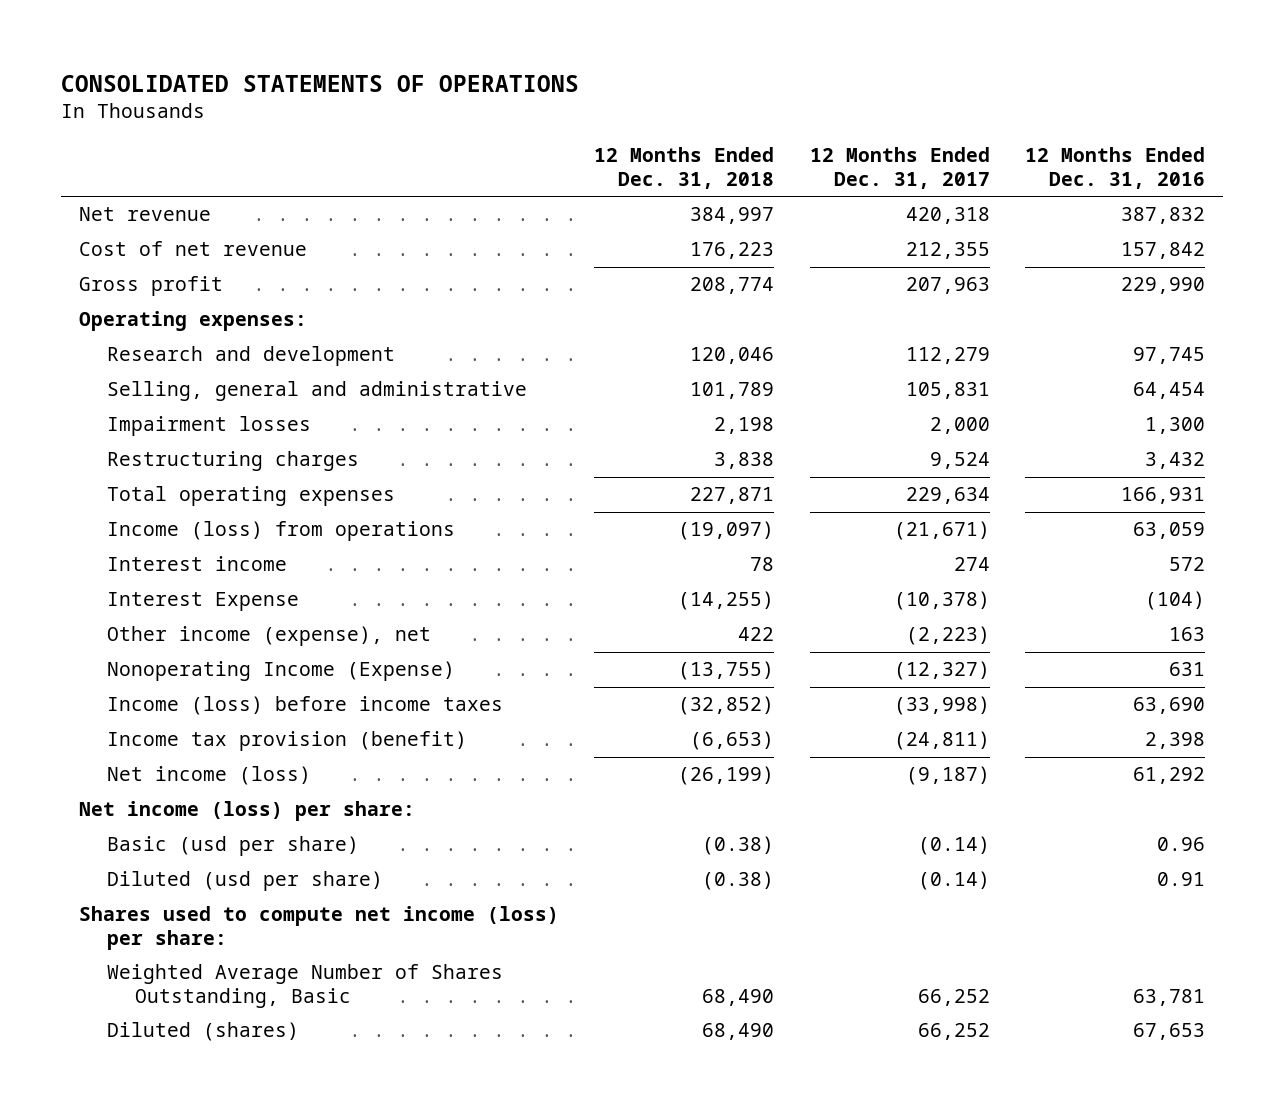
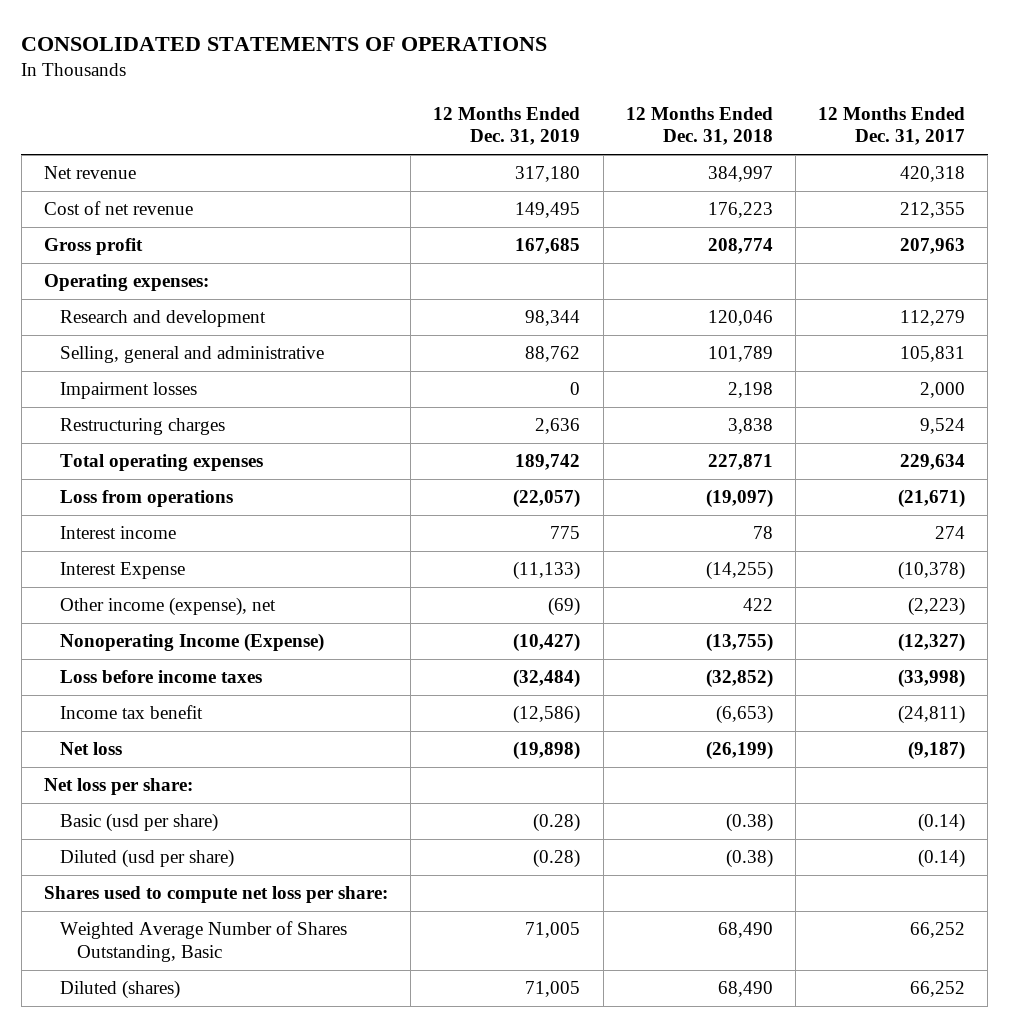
[1025,147,1206,190] 12 Months Ended Dec. 31, 2016 -> none
none -> [433,106,581,146] 12 Months Ended Dec. 31, 2019
[106,521,455,542] Income (loss) from operations -> [60,490,234,508] Loss from operations
[106,696,503,716] Income (loss) before income taxes -> [60,670,263,684] Loss before income taxes
[106,731,467,752] Income tax provision (benefit) -> [60,705,204,720] Income tax benefit
[106,766,311,786] Net income (loss) -> [60,742,123,756] Net loss
[78,801,415,822] Net income (loss) per share: -> [44,778,194,796] Net loss per share:
[78,906,559,950] Shares used to compute net income (loss) per share: -> [44,886,389,904] Shares used to compute net loss per share:

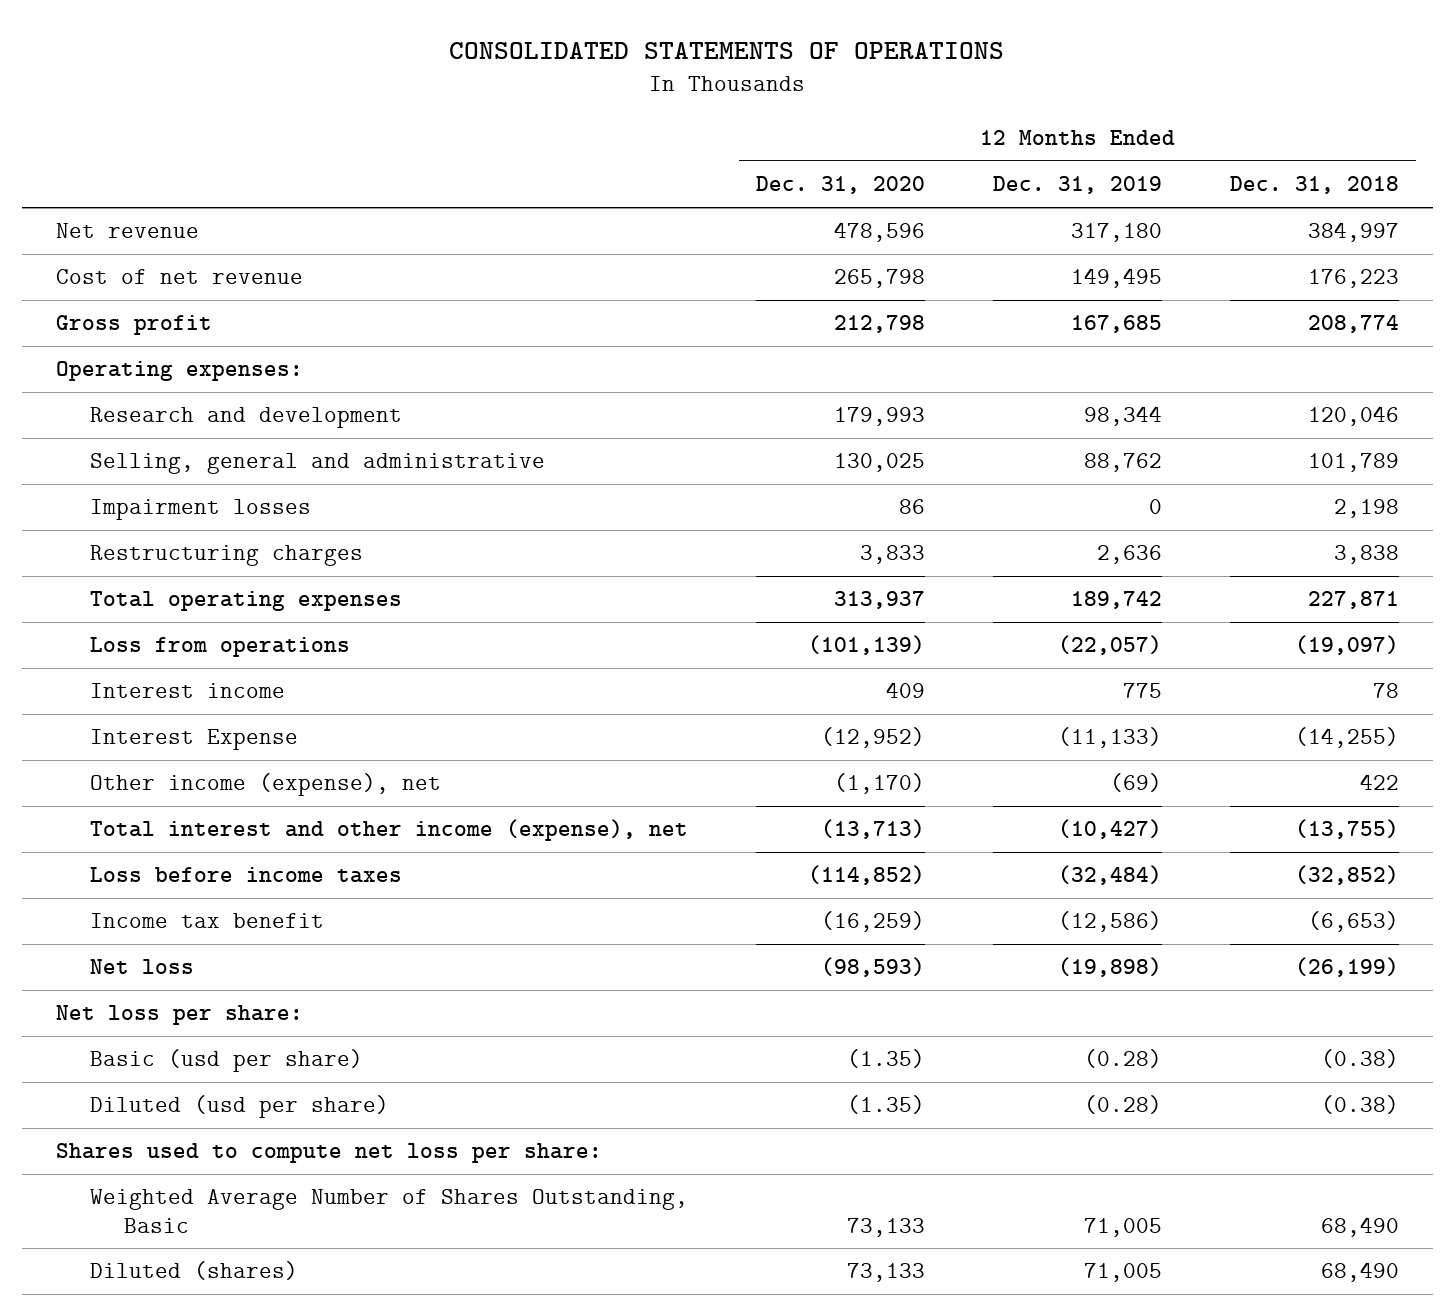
[818,106,966,146] 12 Months Ended Dec. 31, 2017 -> none
none -> [756,176,926,195] Dec. 31, 2020
[60,633,325,653] Nonoperating Income (Expense) -> [90,819,689,842] Total interest and other income (expense), net

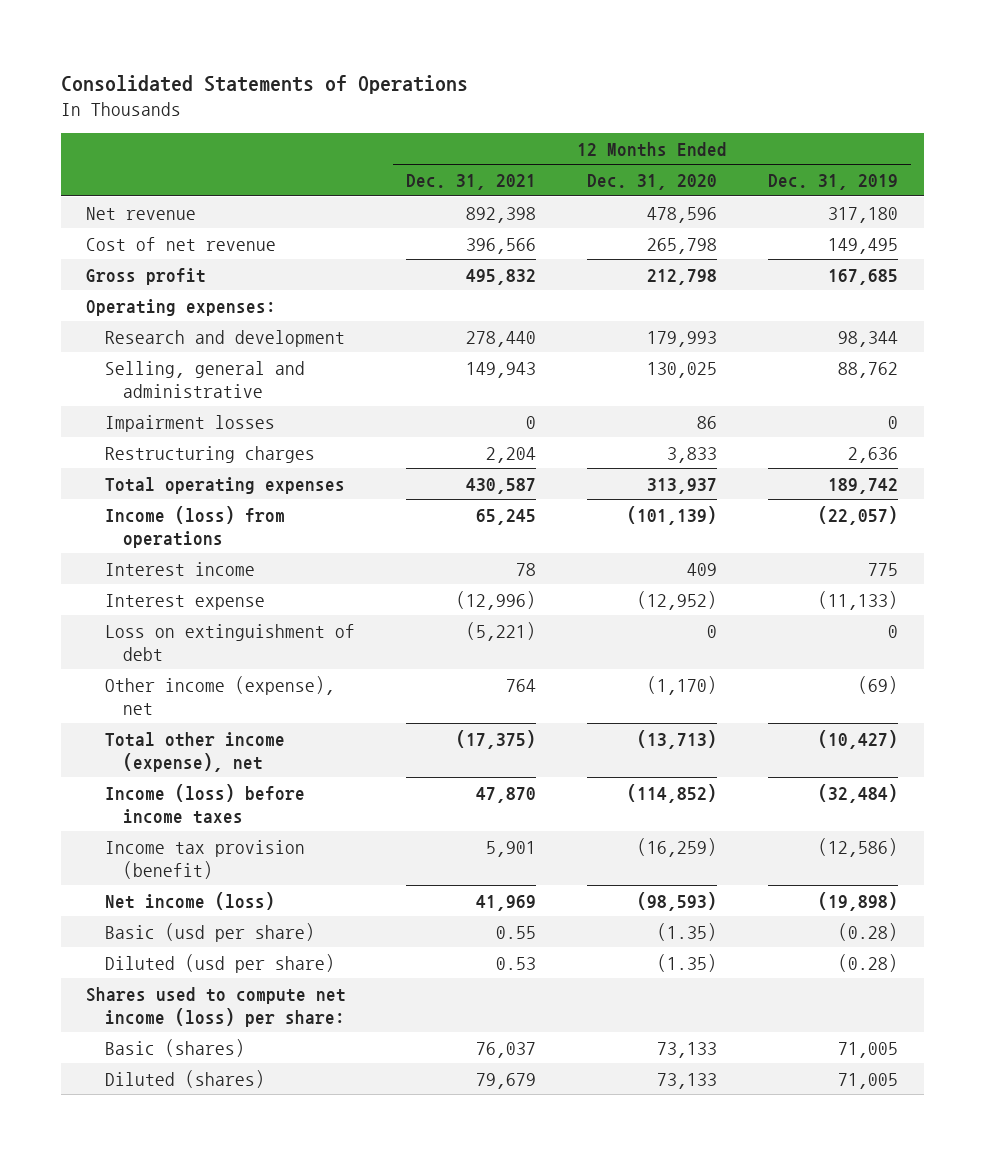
[449,41,1005,59] CONSOLIDATED STATEMENTS OF OPERATIONS -> [60,74,468,94] Consolidated Statements of Operations
[1230,176,1400,195] Dec. 31, 2018 -> none
none -> [405,173,536,190] Dec. 31, 2021
[90,637,351,658] Loss from operations -> [104,505,285,548] Income (loss) from operations
[90,729,299,751] Interest Expense -> [104,593,265,610] Interest expense
none -> [104,623,355,661] Loss on extinguishment of debt
[55,1005,303,1026] Net loss per share: -> none
[90,819,689,842] Total interest and other income (expense), net -> [104,731,285,772] Total other income (expense), net
[90,867,403,884] Loss before income taxes -> [104,783,305,824] Income (loss) before income taxes
[90,913,325,929] Income tax benefit -> [104,839,305,879] Income tax provision (benefit)
[90,959,195,975] Net loss -> [104,891,275,910] Net income (loss)
[55,1143,602,1164] Shares used to compute net loss per share: -> [86,986,347,1027] Shares used to compute net income (loss) per share:
[90,1189,689,1233] Weighted Average Number of Shares Outstanding, Basic -> [104,1038,245,1057] Basic (shares)

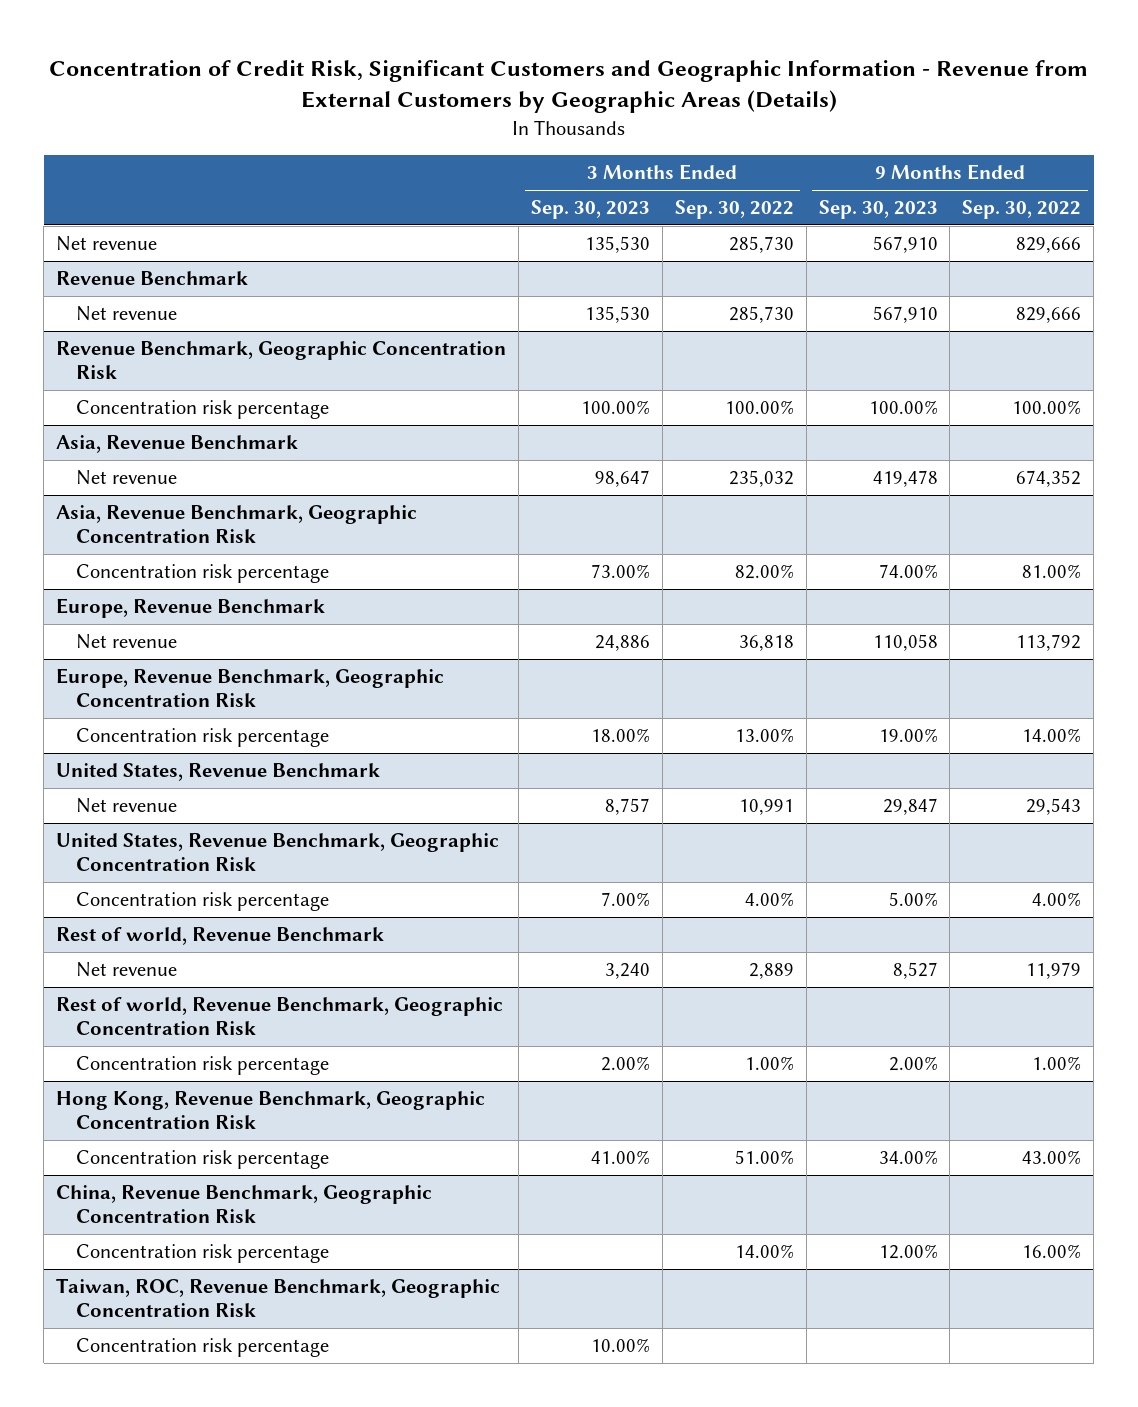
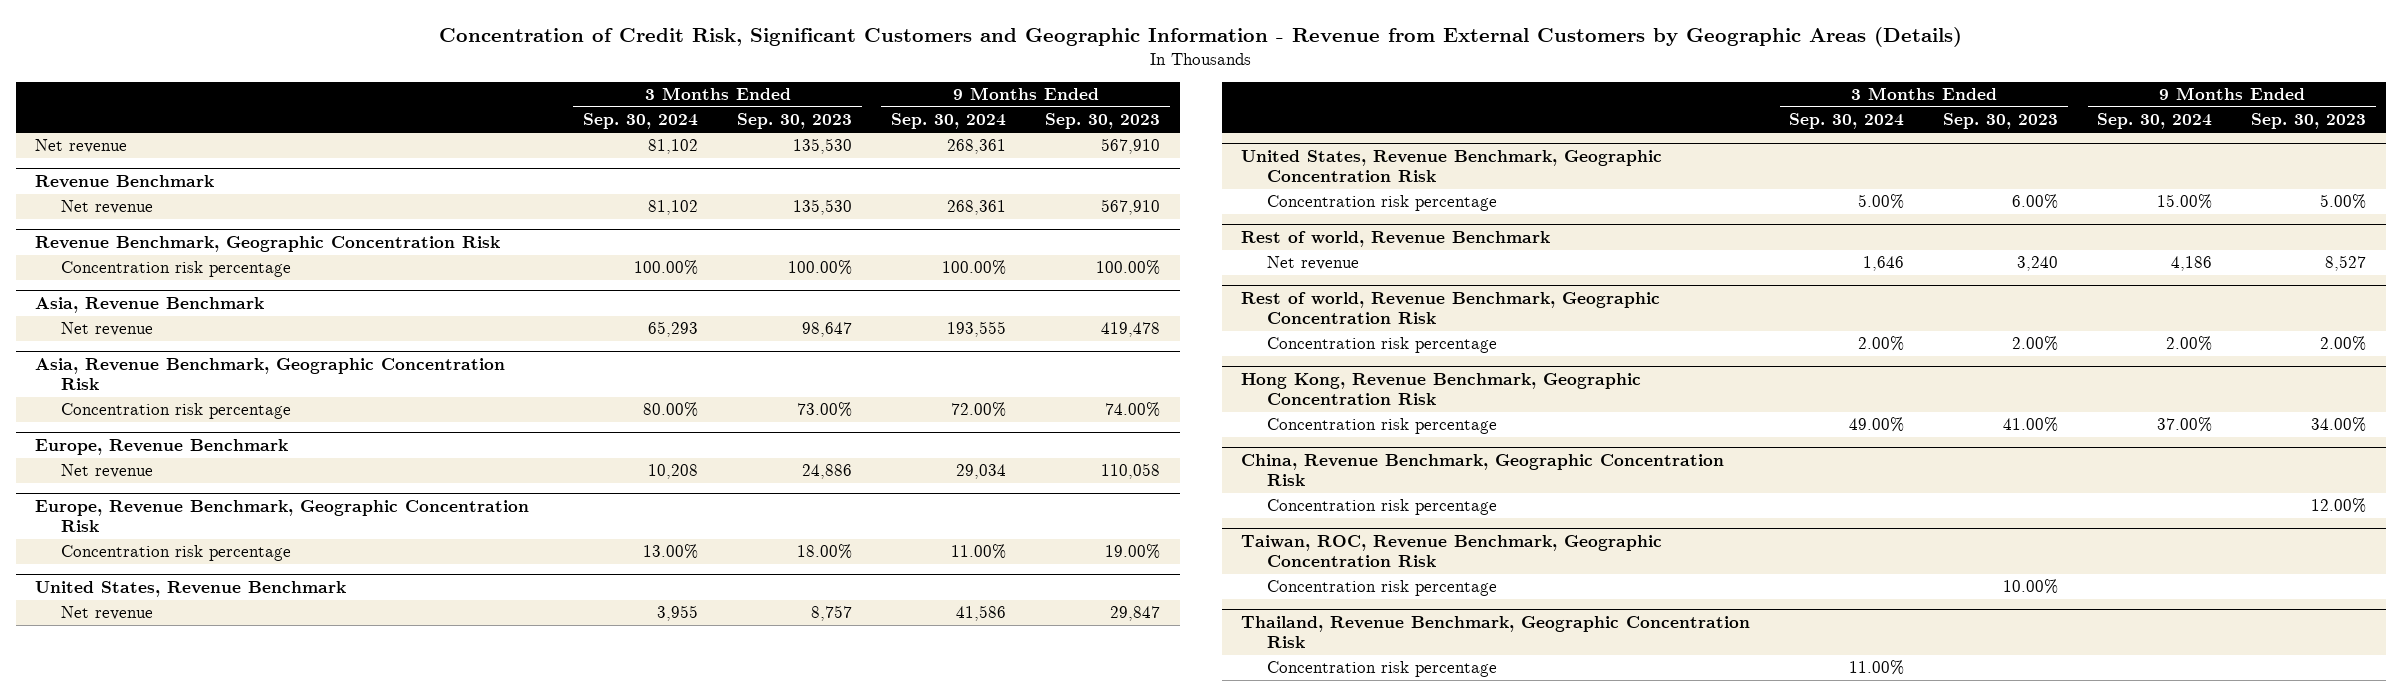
[674,199,794,219] Sep. 30, 2022 -> none
[962,199,1082,219] Sep. 30, 2022 -> none
none -> [583,113,699,130] Sep. 30, 2024
none -> [891,113,1007,130] Sep. 30, 2024
[601,891,651,906] 7.00% -> [2012,194,2059,210] 6.00%
none -> [1241,615,1751,649] Thailand, Revenue Benchmark, Geographic Concentration Risk
none -> [1267,661,1498,678] Concentration risk percentage

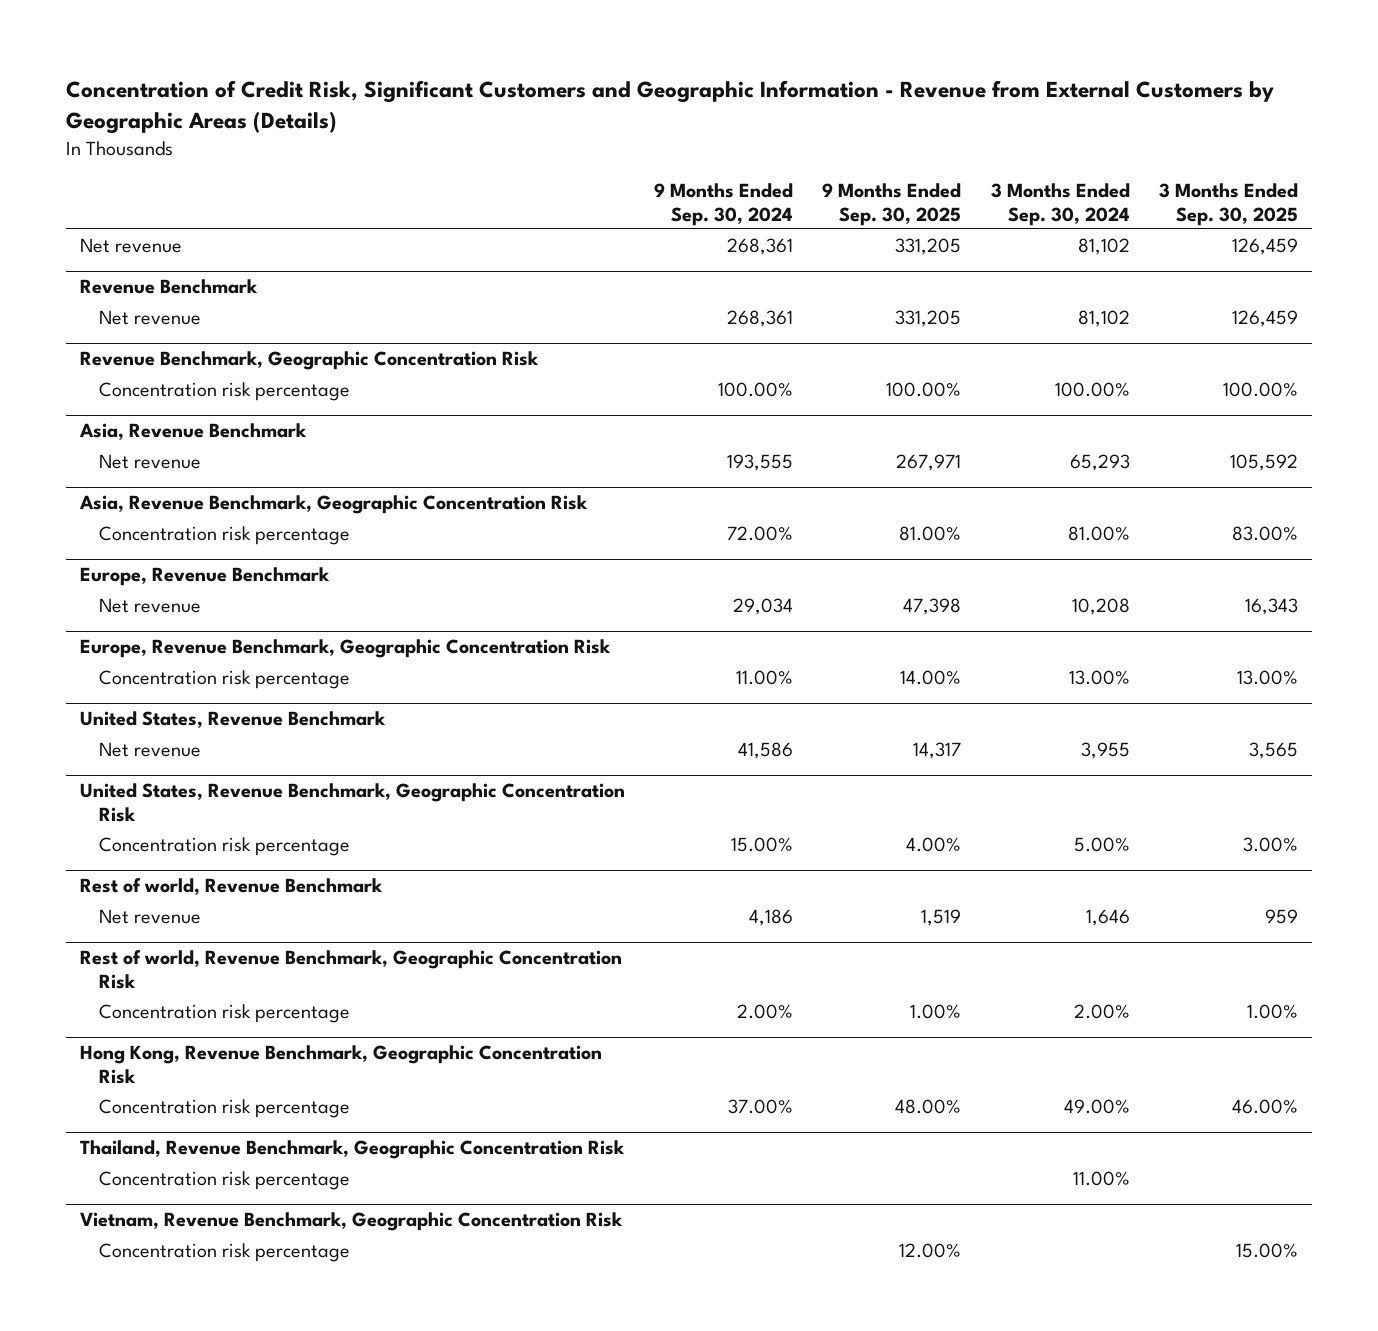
[737,113,853,130] Sep. 30, 2023 -> none
[1045,113,1161,130] Sep. 30, 2023 -> none
none -> [822,183,962,226] 9 Months Ended Sep. 30, 2025
none -> [1158,183,1298,226] 3 Months Ended Sep. 30, 2025
[643,402,699,418] 80.00% -> [1067,525,1130,541] 81.00%
[1241,453,1725,487] China, Revenue Benchmark, Geographic Concentration Risk -> none
[1267,499,1498,516] Concentration risk percentage -> none
[1241,534,1663,568] Taiwan, ROC, Revenue Benchmark, Geographic Concentration Risk -> none
[1267,580,1498,597] Concentration risk percentage -> none
none -> [80,1212,624,1232] Vietnam, Revenue Benchmark, Geographic Concentration Risk
none -> [98,1242,350,1262] Concentration risk percentage

